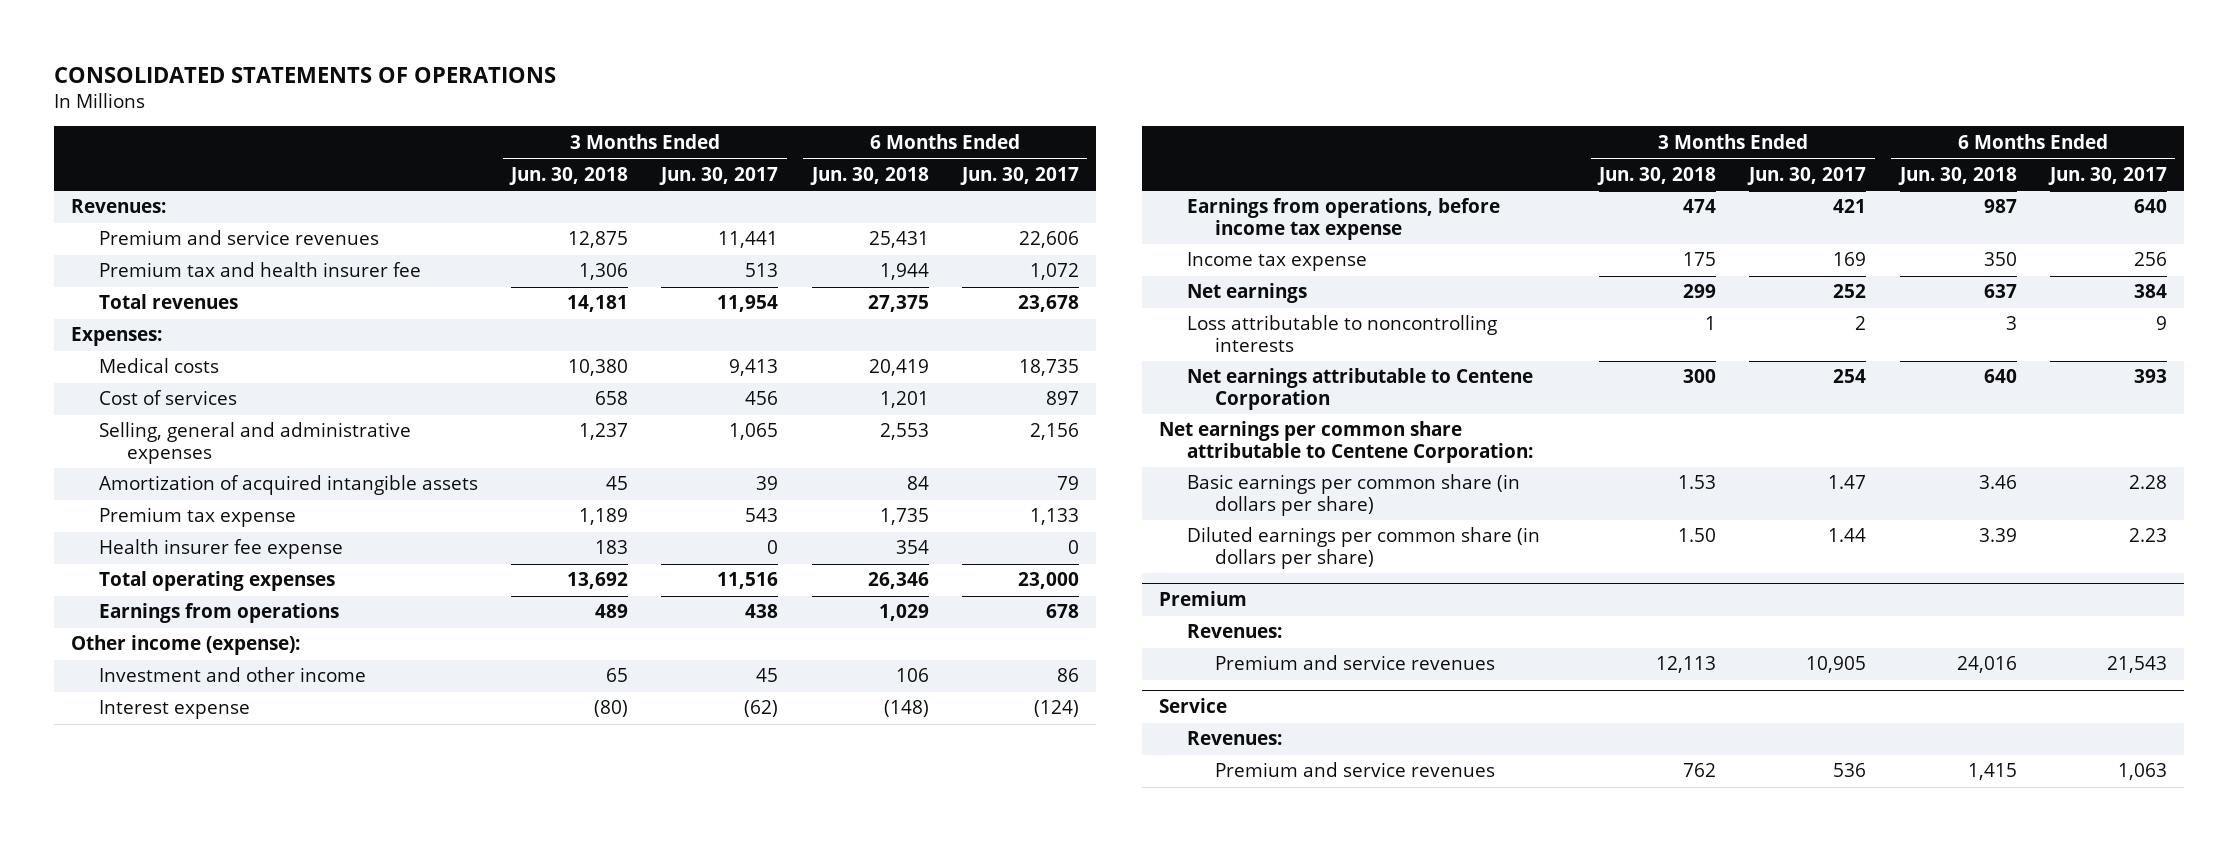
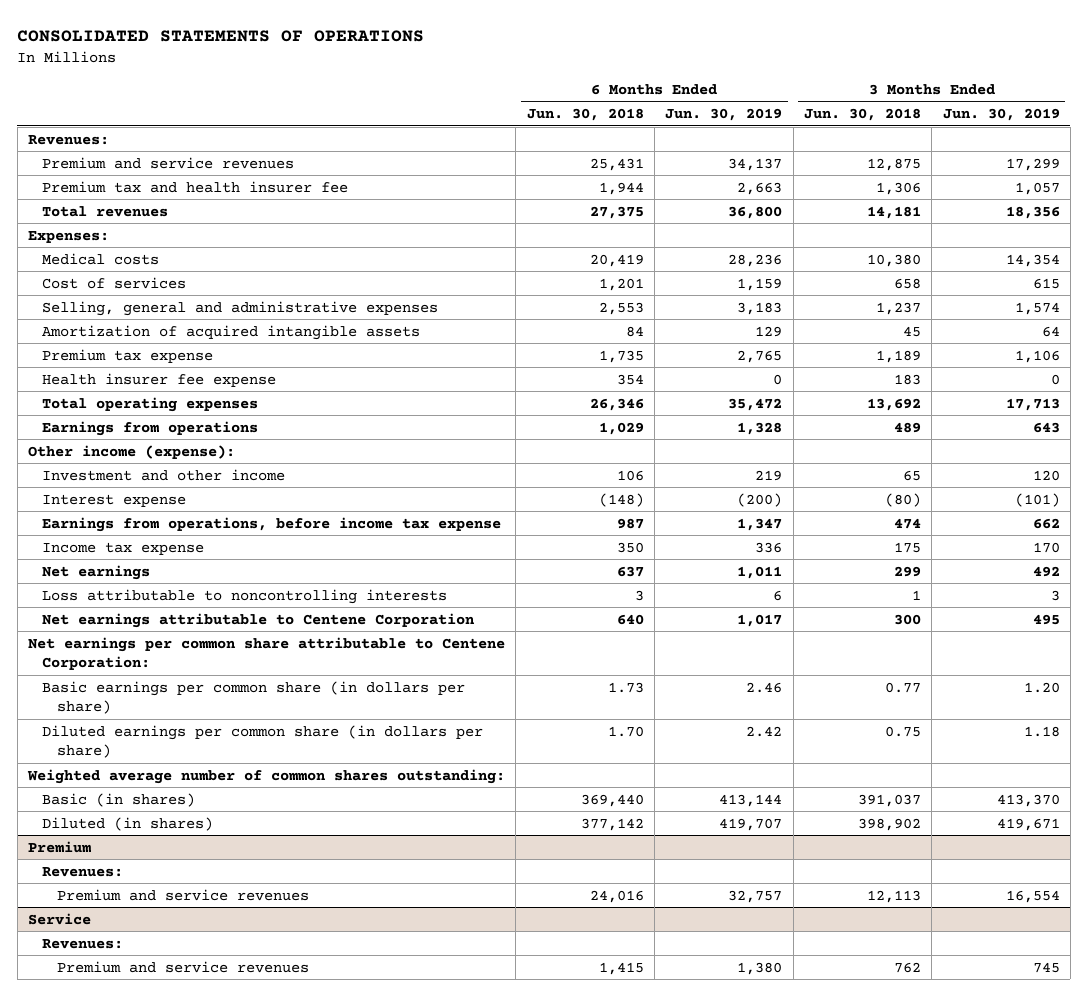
[659,166,779,185] Jun. 30, 2017 -> none
[959,166,1079,185] Jun. 30, 2017 -> none
none -> [665,108,783,122] Jun. 30, 2019
none -> [942,108,1060,122] Jun. 30, 2019
[1678,475,1717,490] 1.53 -> [884,681,921,693] 0.77
[1978,475,2017,490] 3.46 -> [607,681,644,693] 1.73
[1678,528,1717,543] 1.50 -> [884,725,921,737] 0.75
[1978,528,2017,543] 3.39 -> [607,725,644,737] 1.70
none -> [26,768,505,784] Weighted average number of common shares outstanding:
none -> [42,792,196,807] Basic (in shares)
none -> [42,816,214,831] Diluted (in shares)

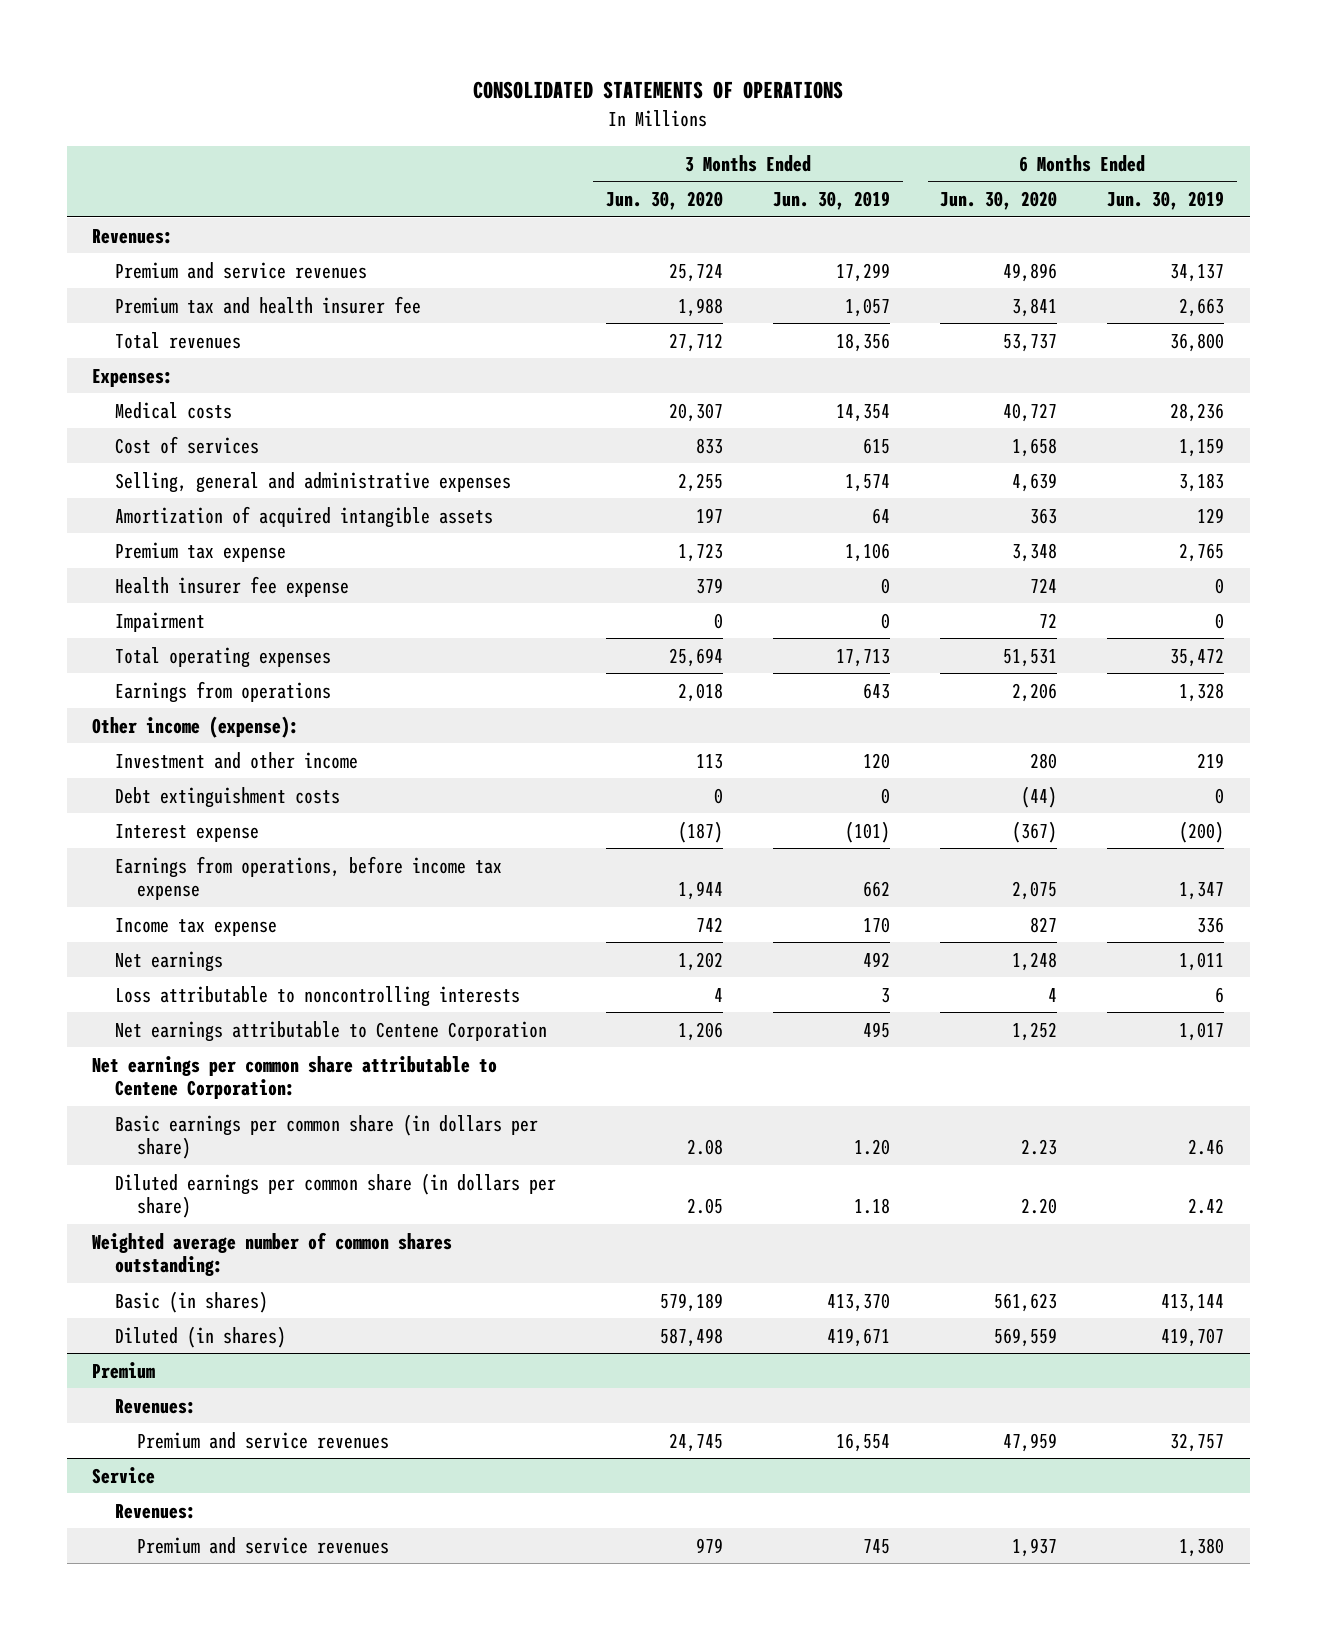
[526,108,644,122] Jun. 30, 2018 -> none
[803,108,921,122] Jun. 30, 2018 -> none
none -> [605,190,723,210] Jun. 30, 2020
none -> [940,190,1058,210] Jun. 30, 2020
none -> [114,611,205,632] Impairment
none -> [114,786,340,808] Debt extinguishment costs

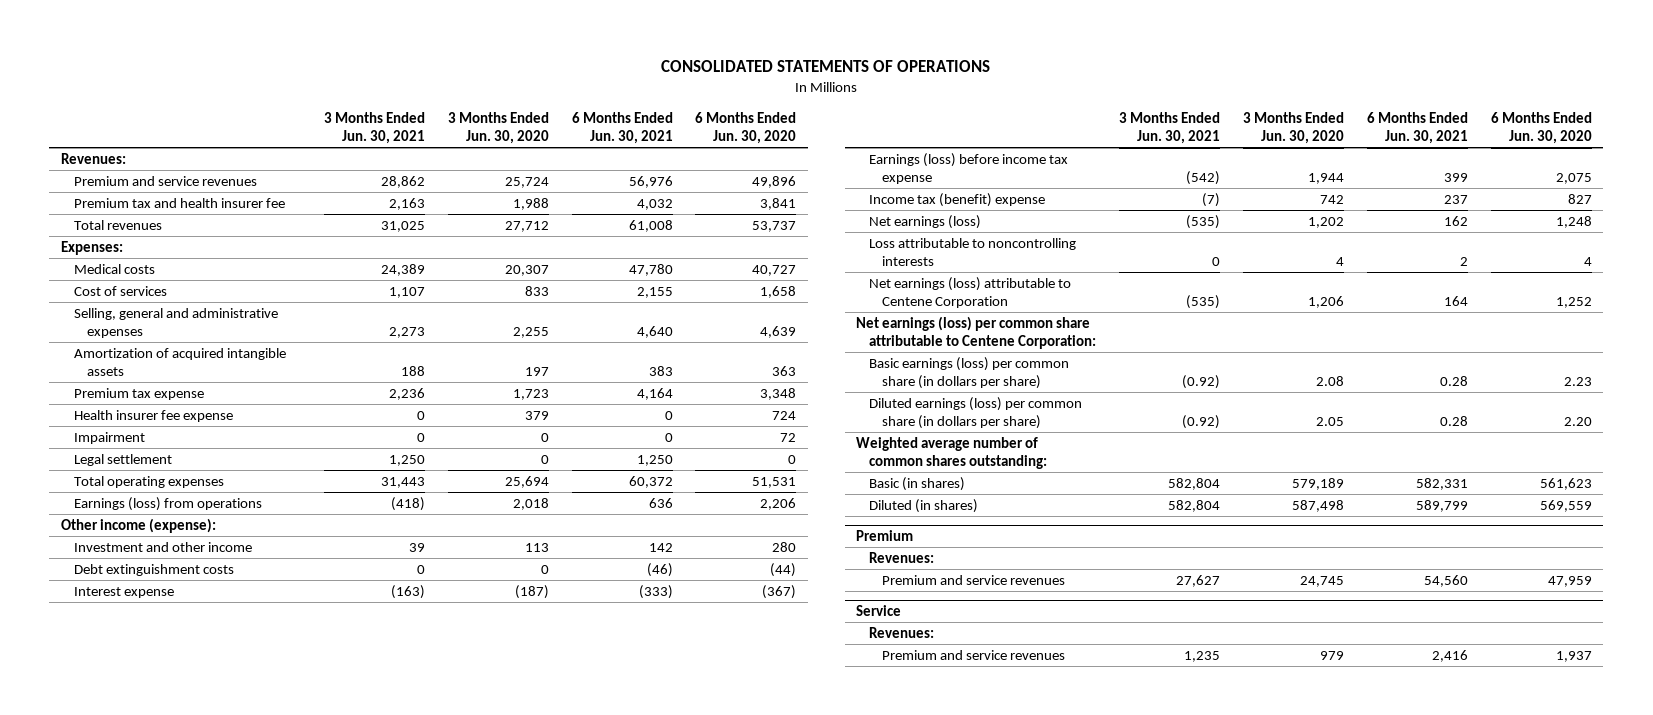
[773,190,891,210] Jun. 30, 2019 -> none
[1107,190,1225,210] Jun. 30, 2019 -> none
none -> [323,111,425,144] 3 Months Ended Jun. 30, 2021
none -> [571,111,673,144] 6 Months Ended Jun. 30, 2021
none -> [73,453,172,466] Legal settlement
[114,680,331,703] Earnings from operations -> [73,496,262,511] Earnings (loss) from operations
[114,855,502,901] Earnings from operations, before income tax expense -> [869,152,1069,184] Earnings (loss) before income tax expense
[114,917,277,936] Income tax expense -> [869,192,1046,207] Income tax (benefit) expense
[114,950,223,972] Net earnings -> [869,214,982,229] Net earnings (loss)
[114,1020,547,1042] Net earnings attributable to Centene Corporation -> [869,276,1072,308] Net earnings (loss) attributable to Centene Corporation
[92,1055,498,1100] Net earnings per common share attributable to Centene Corporation: -> [856,315,1097,349] Net earnings (loss) per common share attributable to Centene Corporation:
[114,1113,538,1160] Basic earnings per common share (in dollars per share) -> [869,356,1070,389] Basic earnings (loss) per common share (in dollars per share)
[114,1172,556,1219] Diluted earnings per common share (in dollars per share) -> [869,396,1083,429] Diluted earnings (loss) per common share (in dollars per share)

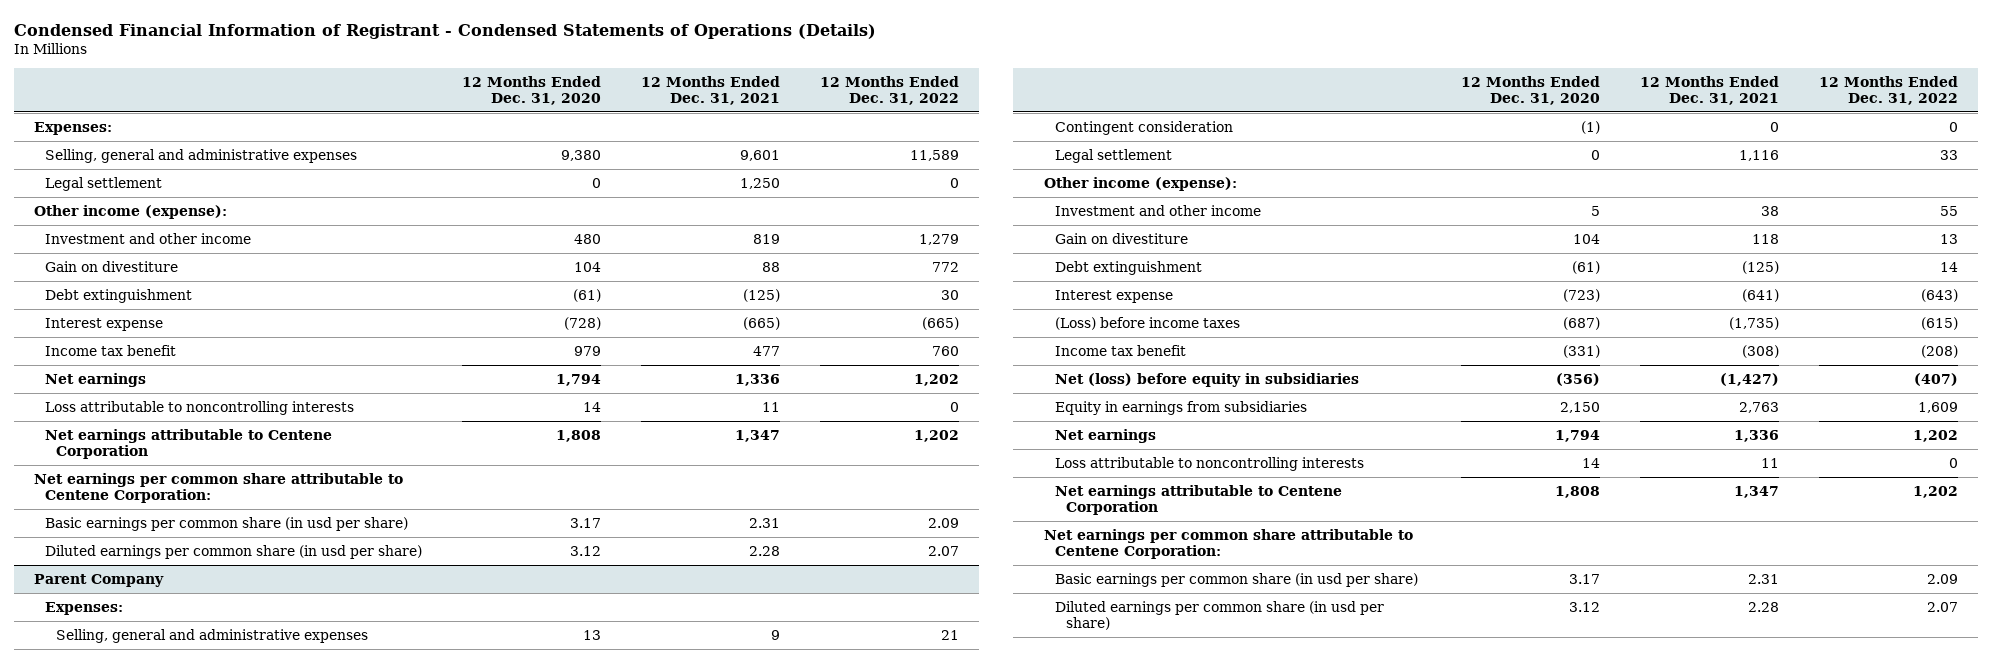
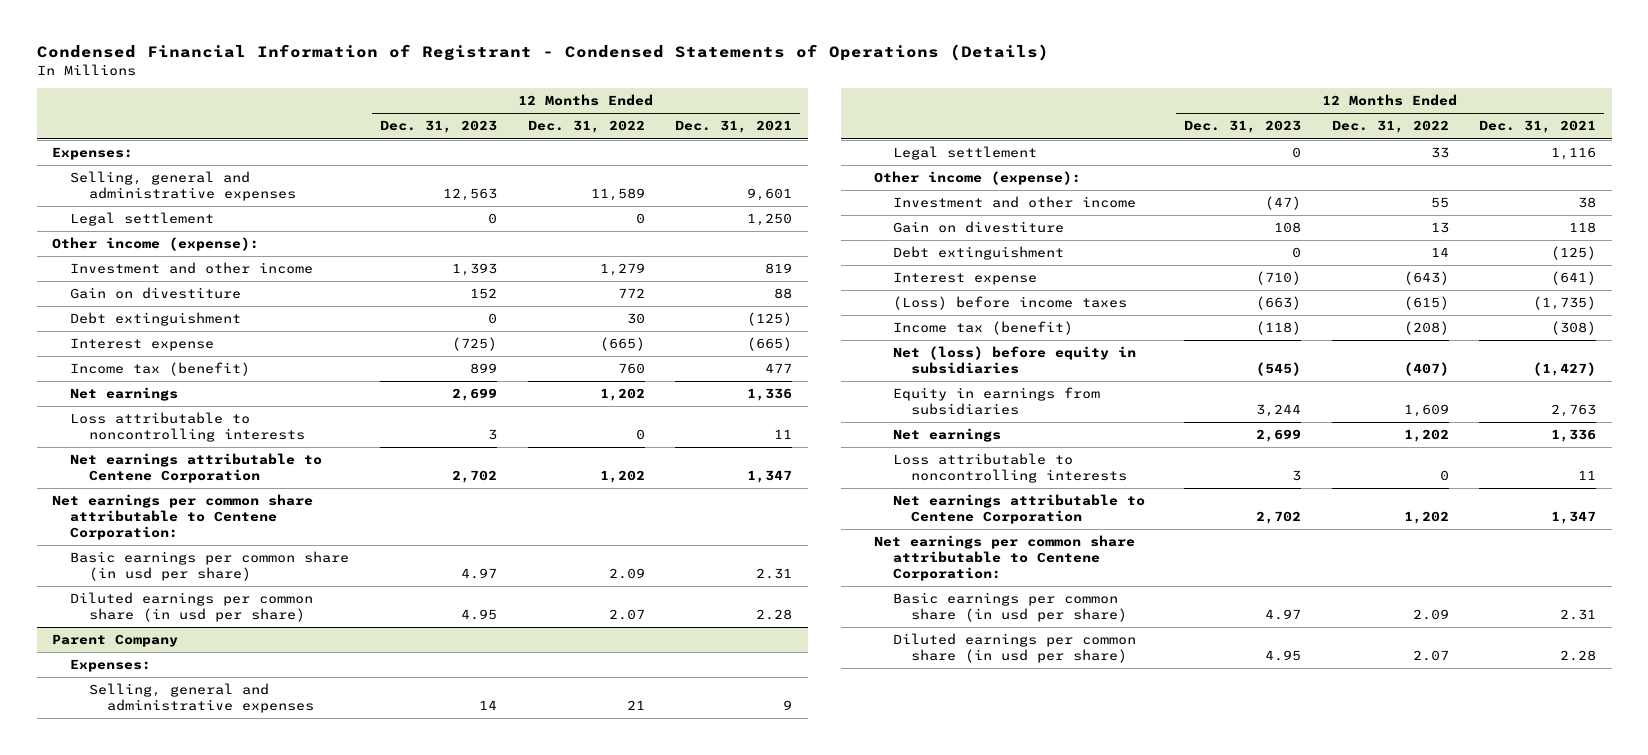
[462,75,602,106] 12 Months Ended Dec. 31, 2020 -> none
none -> [380,120,498,134] Dec. 31, 2023
[44,344,176,356] Income tax benefit -> [70,362,251,377] Income tax (benefit)
[1054,120,1233,135] Contingent consideration -> none
[1054,344,1186,356] Income tax benefit -> [892,321,1073,336] Income tax (benefit)

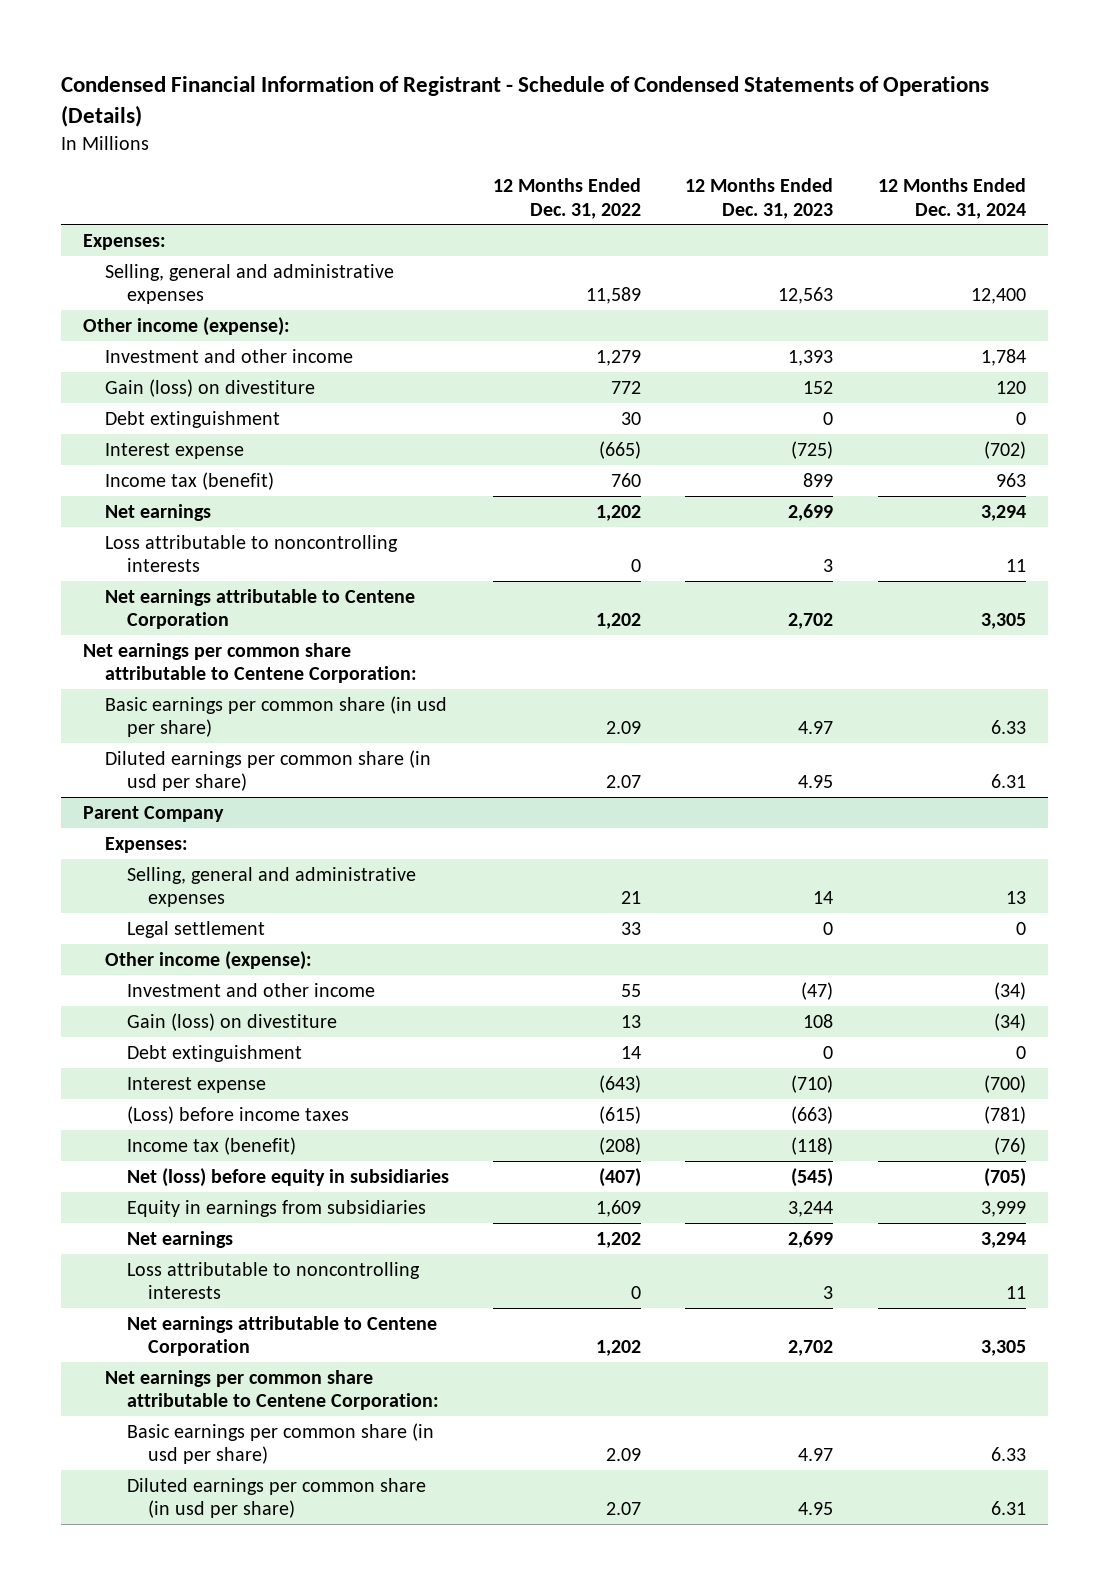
[36,43,1049,61] Condensed Financial Information of Registrant - Condensed Statements of Operations (Details) -> [60,76,989,128] Condensed Financial Information of Registrant - Schedule of Condensed Statements of Operations (Details)
[675,120,793,134] Dec. 31, 2021 -> none
none -> [877,178,1026,219] 12 Months Ended Dec. 31, 2024
[70,212,215,227] Legal settlement -> none
[70,287,242,300] Gain on divestiture -> [104,378,315,397] Gain (loss) on divestiture
[892,221,1064,234] Gain on divestiture -> [126,1012,337,1031] Gain (loss) on divestiture

